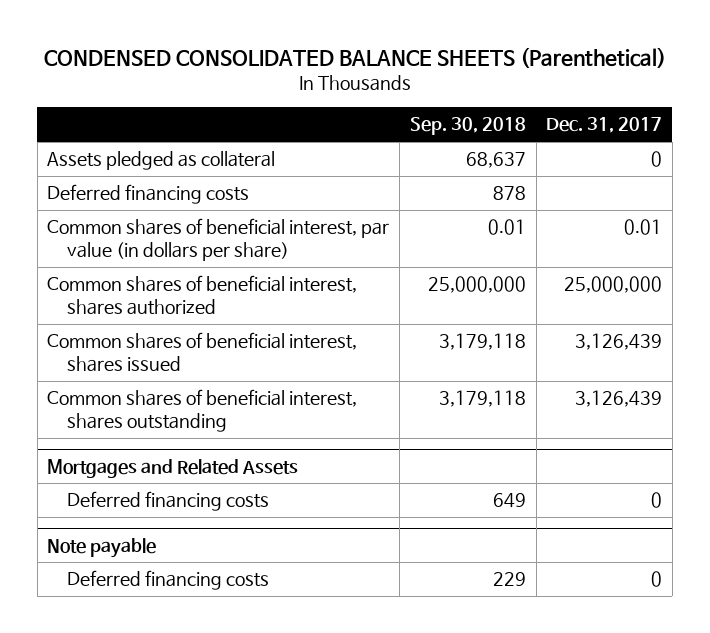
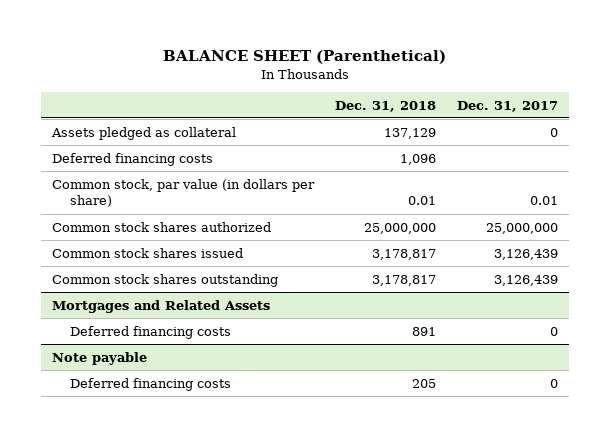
[43,46,666,68] CONDENSED CONSOLIDATED BALANCE SHEETS (Parenthetical) -> [162,50,446,65] BALANCE SHEET (Parenthetical)
[409,117,526,136] Sep. 30, 2018 -> none
none -> [334,100,436,112] Dec. 31, 2018
[47,218,390,262] Common shares of beneficial interest, par value (in dollars per share) -> [51,178,315,208] Common stock, par value (in dollars per share)
[47,275,358,316] Common shares of beneficial interest, shares authorized -> [51,221,271,232] Common stock shares authorized
[47,332,358,373] Common shares of beneficial interest, shares issued -> [51,247,243,258] Common stock shares issued
[47,389,358,433] Common shares of beneficial interest, shares outstanding -> [51,273,278,287] Common stock shares outstanding

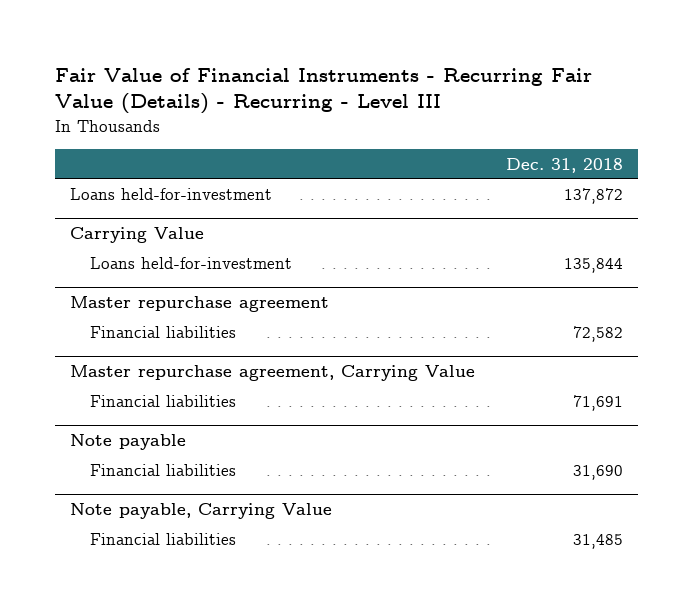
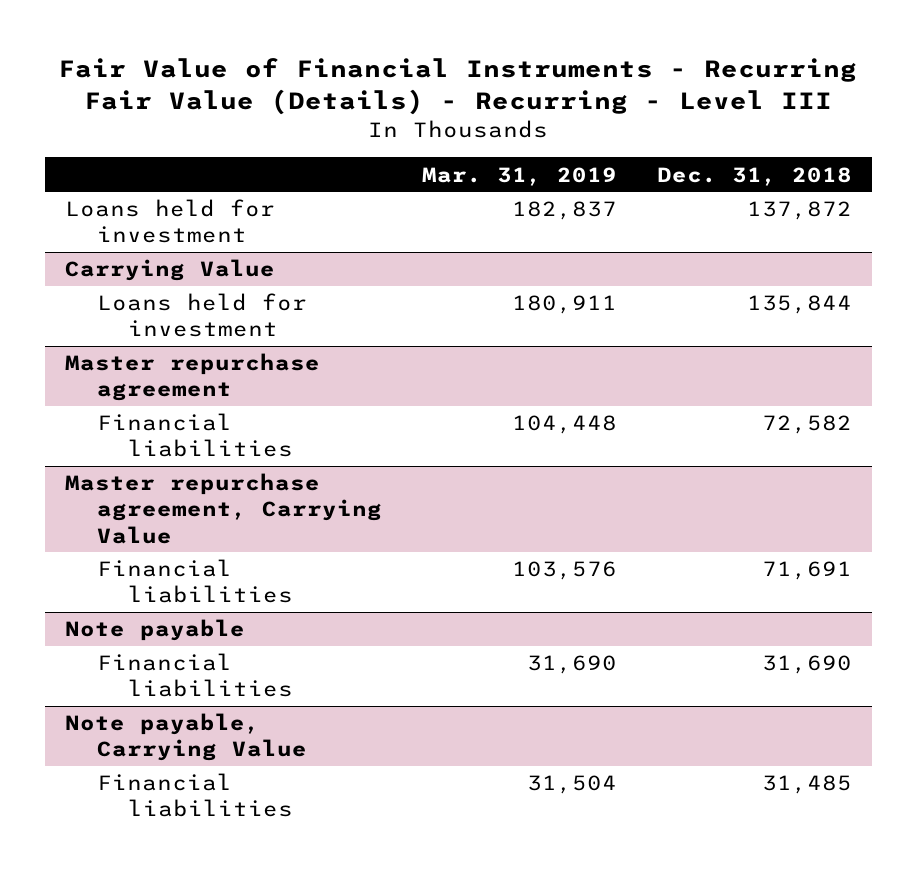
none -> [421,166,617,186] Mar. 31, 2019
[70,187,273,200] Loans held-for-investment -> [65,199,276,244] Loans held for investment
[89,256,292,269] Loans held-for-investment -> [96,293,307,338] Loans held for investment

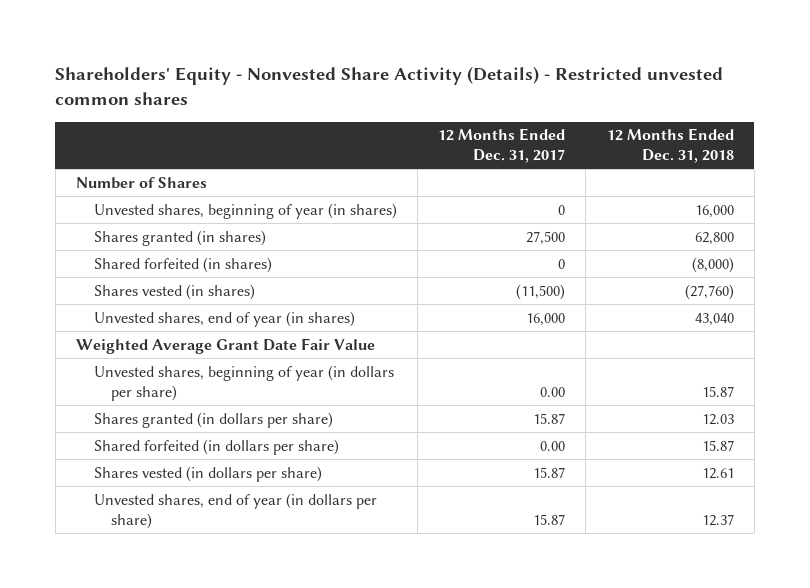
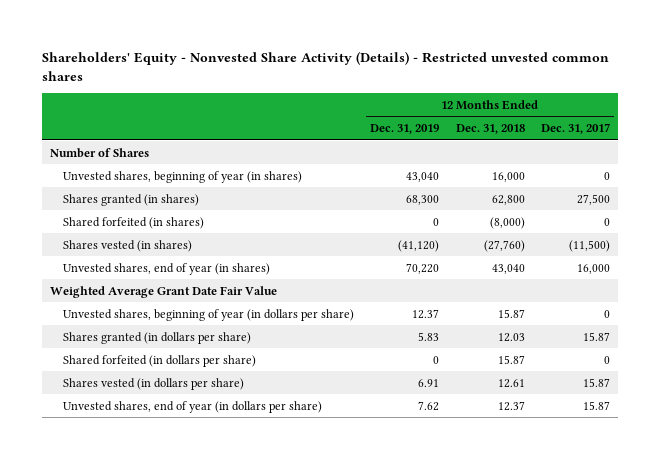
none -> [370,123,440,134] Dec. 31, 2019
[540,386,566,397] 0.00 -> [603,309,610,318] 0
[540,440,566,451] 0.00 -> [603,355,610,364] 0

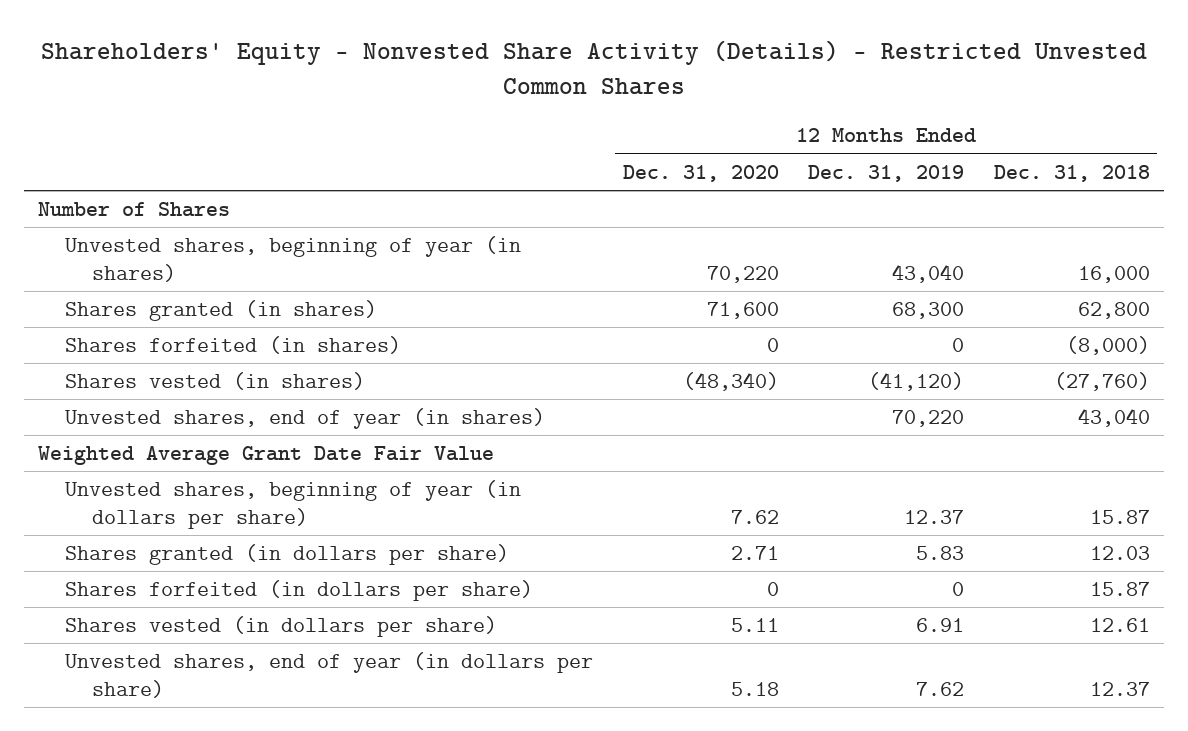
[42,50,610,81] Shareholders' Equity - Nonvested Share Activity (Details) - Restricted unvested common shares -> [41,40,1148,96] Shareholders' Equity - Nonvested Share Activity (Details) - Restricted Unvested Common Shares
[540,122,610,134] Dec. 31, 2017 -> none
none -> [622,164,779,182] Dec. 31, 2020
[63,216,205,229] Shared forfeited (in shares) -> [65,336,402,355] Shares forfeited (in shares)
[63,354,257,367] Shared forfeited (in dollars per share) -> [65,580,534,602] Shares forfeited (in dollars per share)

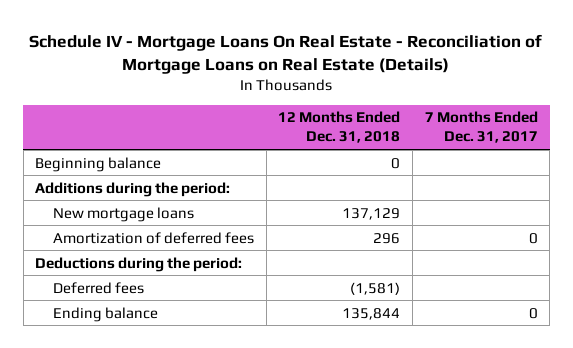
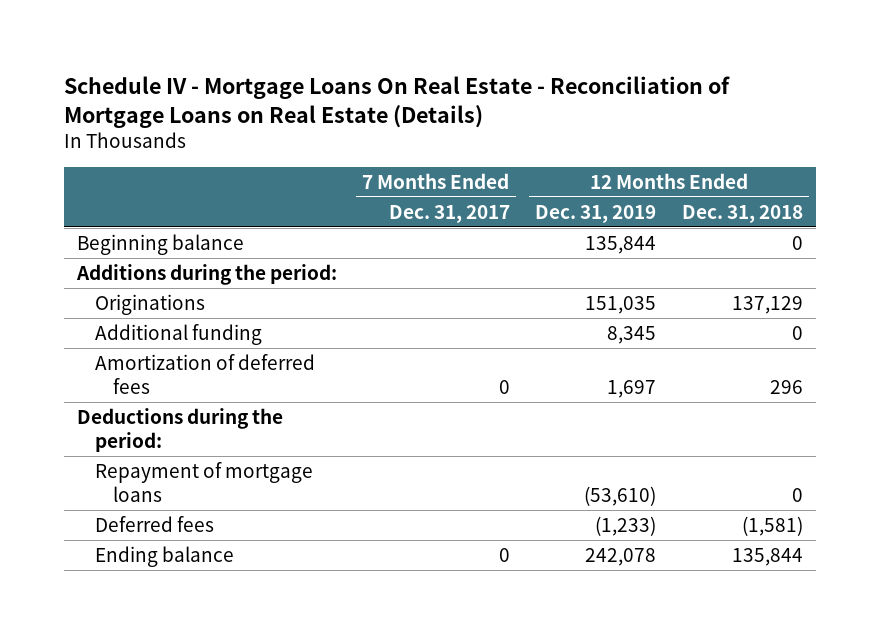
none -> [535,204,657,223] Dec. 31, 2019
[53,206,195,222] New mortgage loans -> [94,293,205,315] Originations
none -> [94,323,262,345] Additional funding
none -> [94,461,313,503] Repayment of mortgage loans

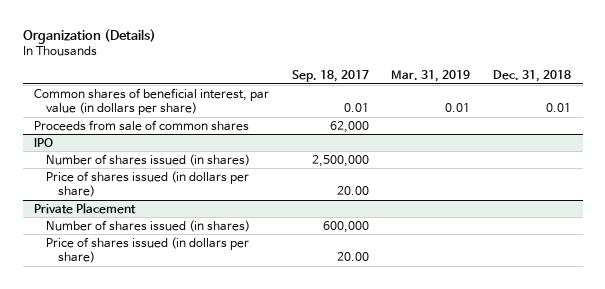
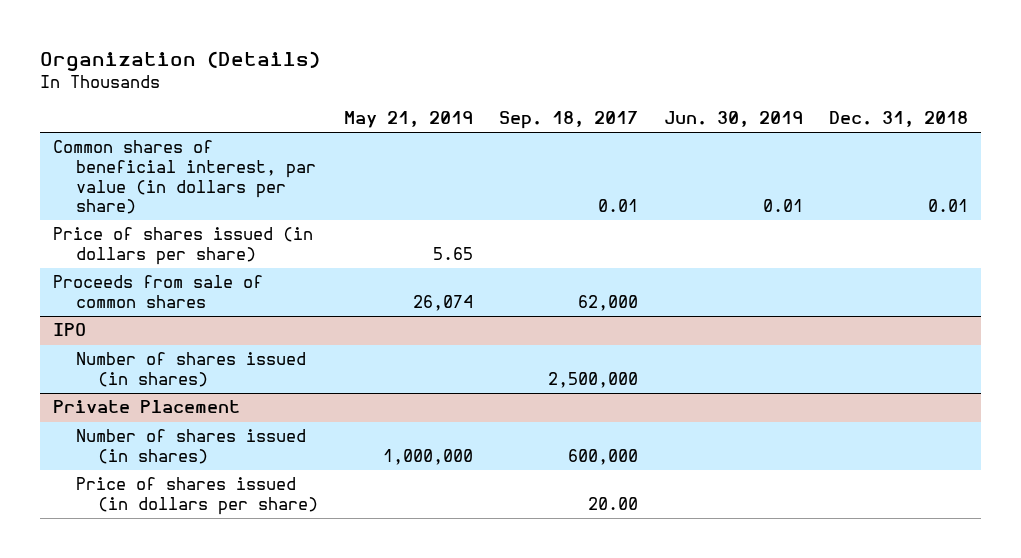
[391,70,471,83] Mar. 31, 2019 -> none
none -> [343,111,473,129] May 21, 2019
none -> [663,111,803,128] Jun. 30, 2019
none -> [53,227,314,266] Price of shares issued (in dollars per share)
[45,170,249,197] Price of shares issued (in dollars per share) -> none

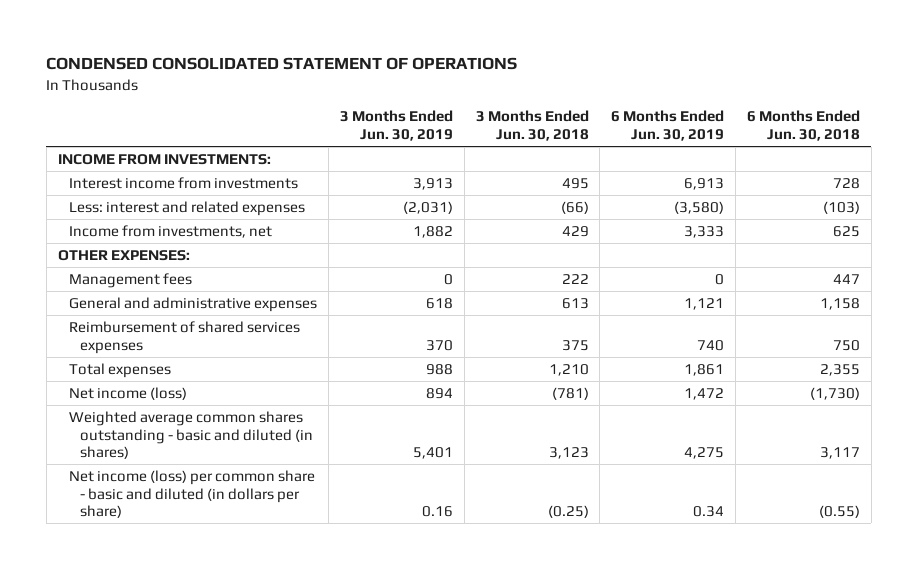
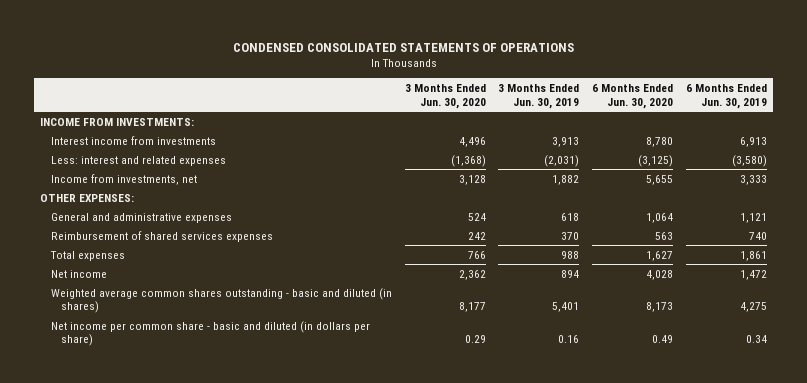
[46,57,518,71] CONDENSED CONSOLIDATED STATEMENT OF OPERATIONS -> [232,42,574,52] CONDENSED CONSOLIDATED STATEMENTS OF OPERATIONS
[475,110,589,141] 3 Months Ended Jun. 30, 2018 -> none
[747,110,861,141] 6 Months Ended Jun. 30, 2018 -> none
none -> [404,83,486,109] 3 Months Ended Jun. 30, 2020
none -> [592,83,674,109] 6 Months Ended Jun. 30, 2020
[69,272,193,288] Management fees -> none
[69,386,188,400] Net income (loss) -> [50,269,107,278] Net income
[69,469,316,519] Net income (loss) per common share - basic and diluted (in dollars per share) -> [50,320,370,347] Net income per common share - basic and diluted (in dollars per share)

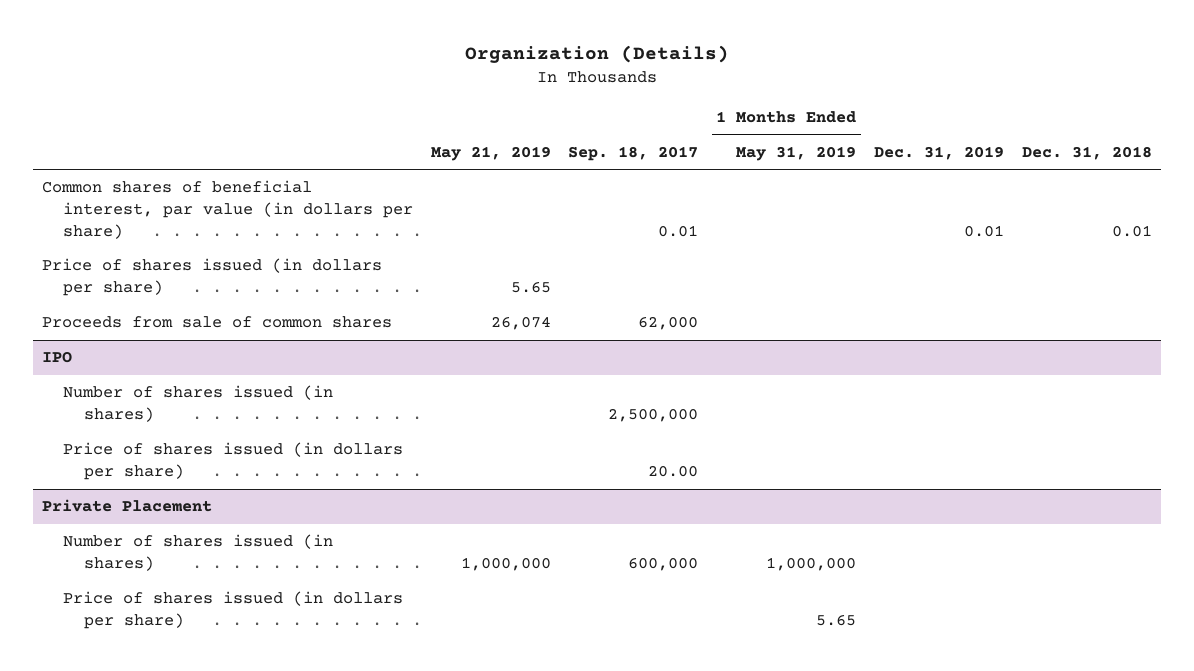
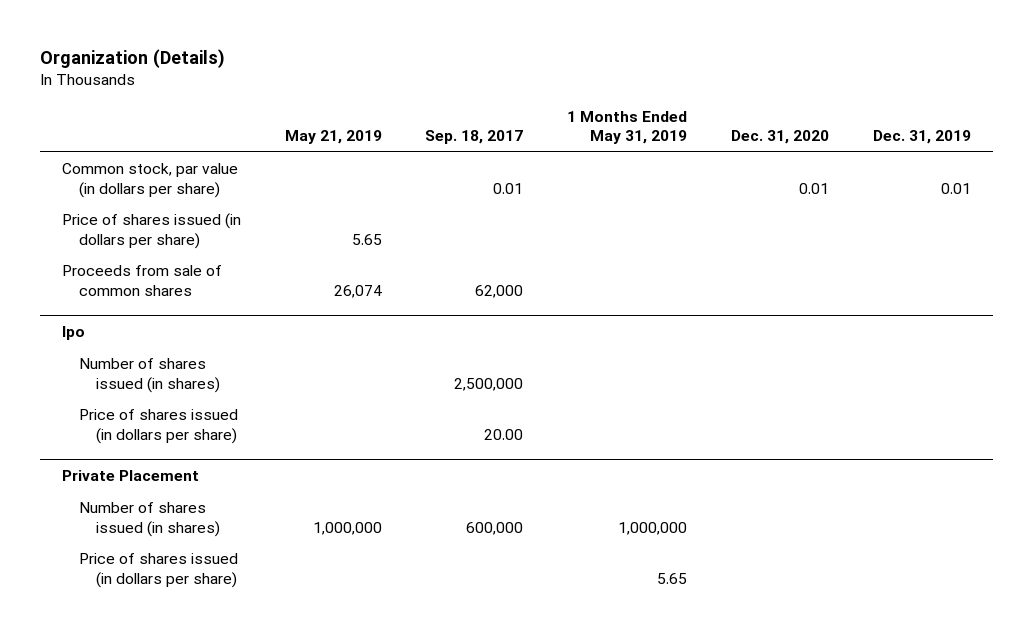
[1021,145,1152,160] Dec. 31, 2018 -> none
none -> [731,130,830,145] Dec. 31, 2020
[42,180,413,239] Common shares of beneficial interest, par value (in dollars per share) -> [61,163,238,199] Common stock, par value (in dollars per share)
[42,351,73,364] IPO -> [61,326,85,341] Ipo

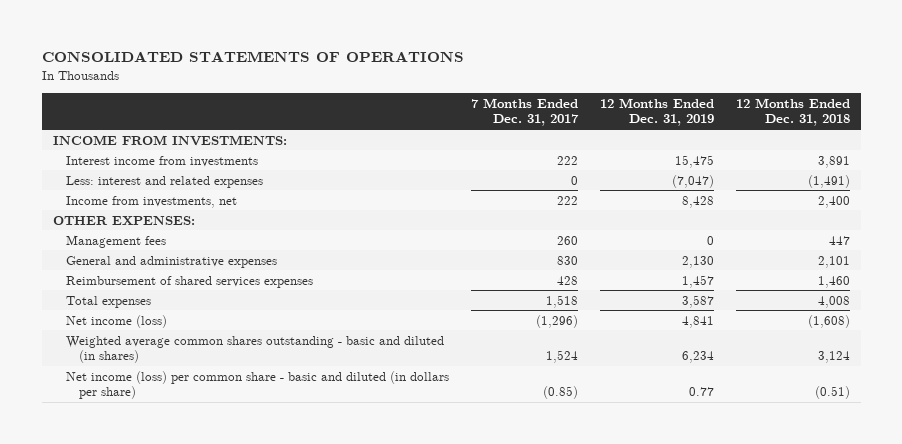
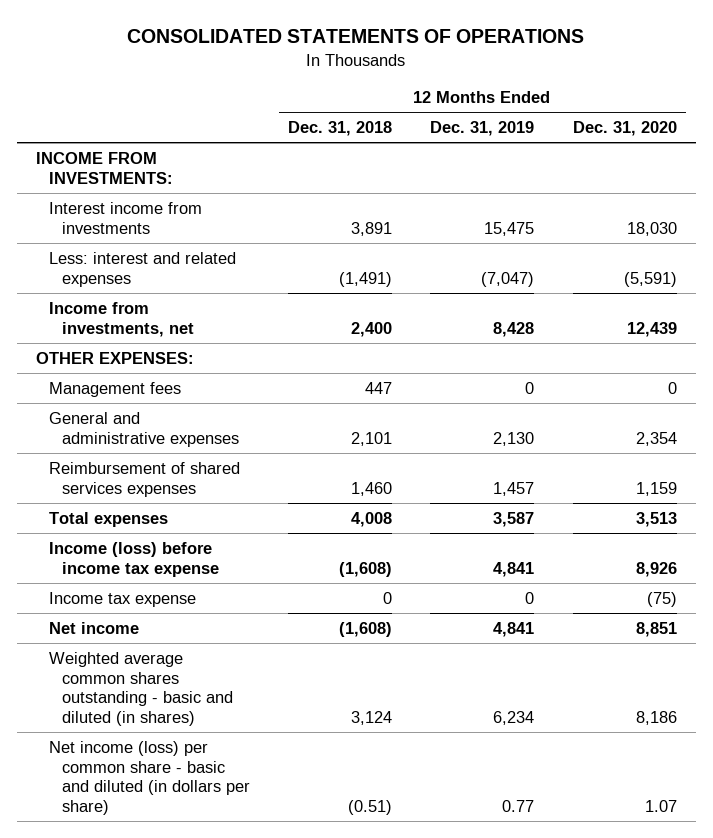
[470,97,579,127] 7 Months Ended Dec. 31, 2017 -> none
none -> [572,121,677,137] Dec. 31, 2020
none -> [49,541,219,577] Income (loss) before income tax expense
none -> [49,591,197,607] Income tax expense
[65,314,167,328] Net income (loss) -> [49,621,140,634] Net income

